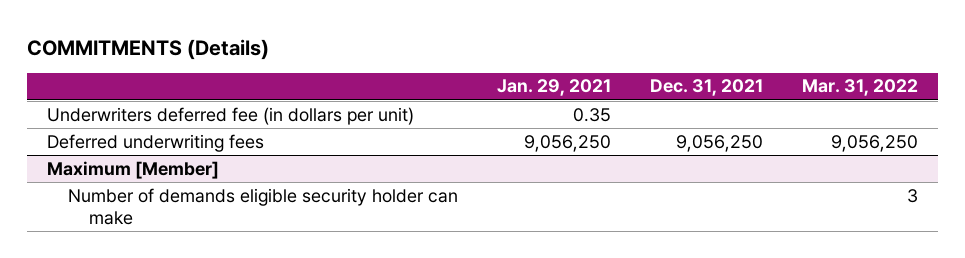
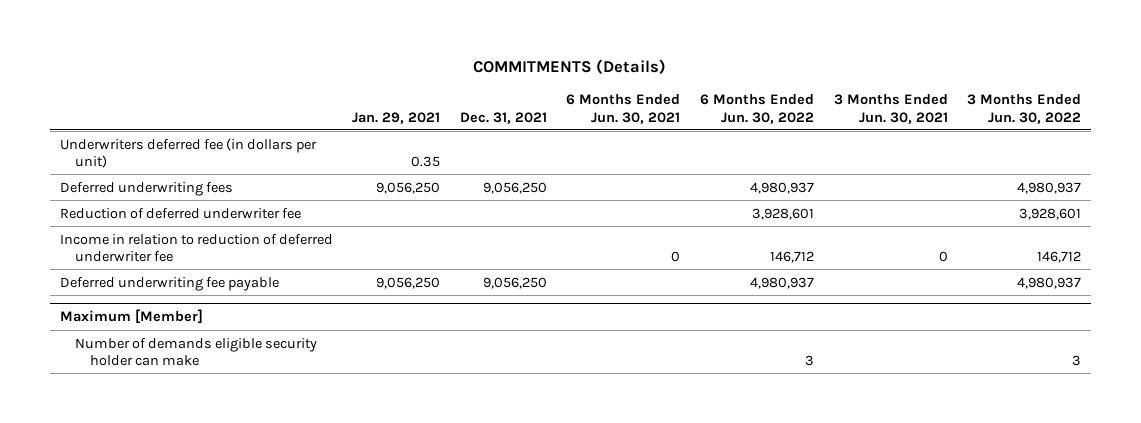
[802,79,919,97] Mar. 31, 2022 -> none
none -> [566,94,681,124] 6 Months Ended Jun. 30, 2021
none -> [700,94,815,124] 6 Months Ended Jun. 30, 2022
none -> [833,94,948,124] 3 Months Ended Jun. 30, 2021
none -> [967,94,1082,124] 3 Months Ended Jun. 30, 2022
none -> [59,207,301,219] Reduction of deferred underwriter fee
none -> [59,233,333,262] Income in relation to reduction of deferred underwriter fee
none -> [59,276,279,291] Deferred underwriting fee payable

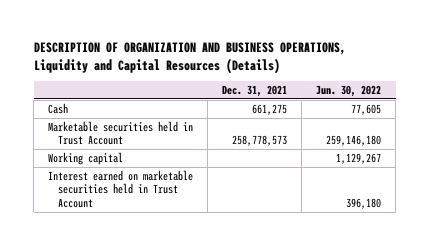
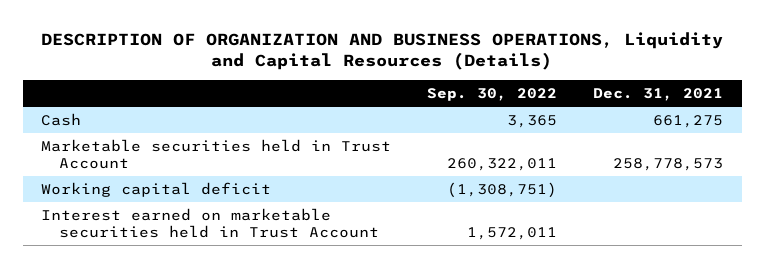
[316,85,382,98] Jun. 30, 2022 -> none
none -> [427,88,558,102] Sep. 30, 2022
[48,151,124,165] Working capital -> [40,181,271,197] Working capital deficit

